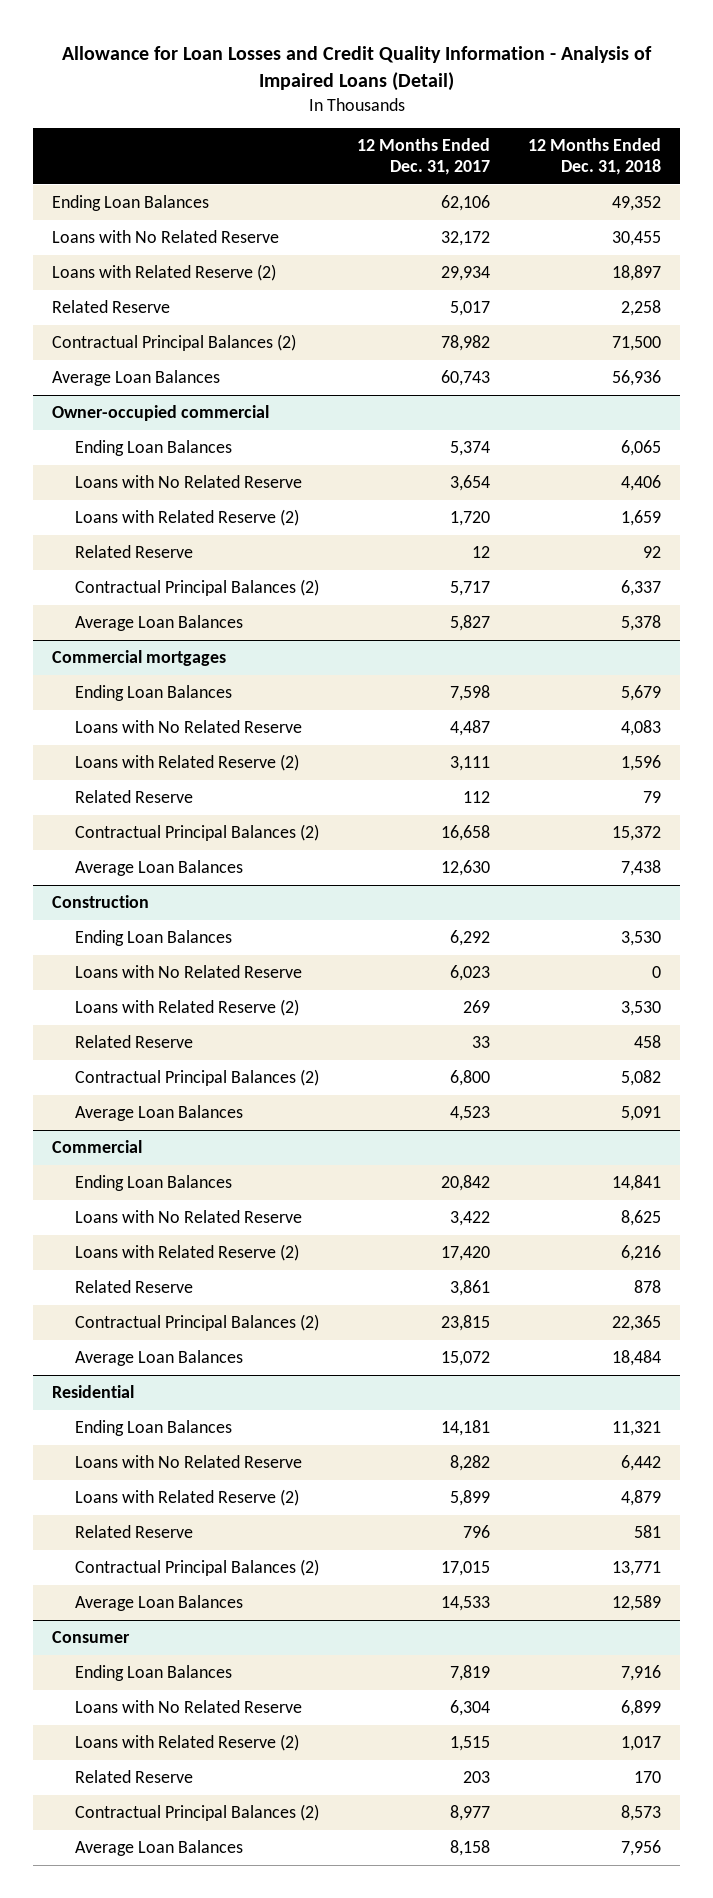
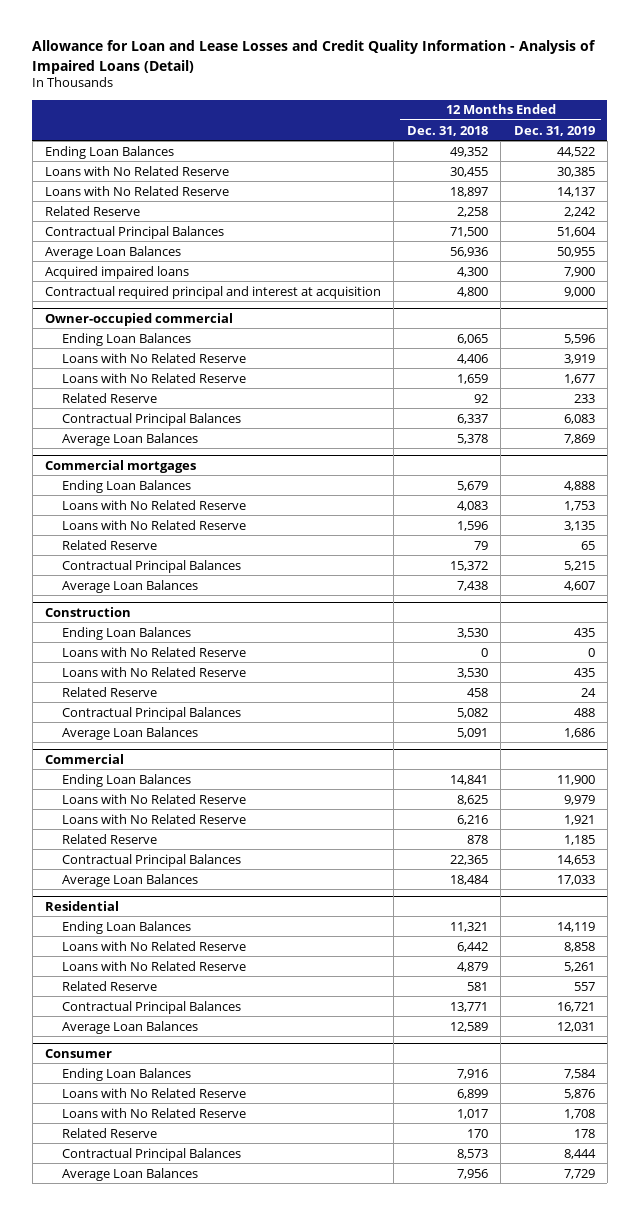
[61,46,652,92] Allowance for Loan Losses and Credit Quality Information - Analysis of Impaired Loans (Detail) -> [32,40,597,74] Allowance for Loan and Lease Losses and Credit Quality Information - Analysis of Impaired Loans (Detail)
[356,138,490,176] 12 Months Ended Dec. 31, 2017 -> none
none -> [513,125,595,136] Dec. 31, 2019
[52,264,277,282] Loans with Related Reserve (2) -> [45,185,230,196] Loans with No Related Reserve
[52,334,297,352] Contractual Principal Balances (2) -> [45,225,225,239] Contractual Principal Balances
none -> [45,265,190,279] Acquired impaired loans
none -> [45,285,382,299] Contractual required principal and interest at acquisition
[74,509,299,527] Loans with Related Reserve (2) -> [61,372,246,383] Loans with No Related Reserve
[74,579,319,597] Contractual Principal Balances (2) -> [61,412,241,426] Contractual Principal Balances
[74,754,299,772] Loans with Related Reserve (2) -> [61,519,246,530] Loans with No Related Reserve
[74,824,319,842] Contractual Principal Balances (2) -> [61,559,241,573] Contractual Principal Balances
[74,999,299,1017] Loans with Related Reserve (2) -> [61,666,246,677] Loans with No Related Reserve
[74,1069,319,1087] Contractual Principal Balances (2) -> [61,706,241,720] Contractual Principal Balances
[74,1244,299,1262] Loans with Related Reserve (2) -> [61,813,246,824] Loans with No Related Reserve
[74,1314,319,1332] Contractual Principal Balances (2) -> [61,853,241,867] Contractual Principal Balances
[74,1489,299,1507] Loans with Related Reserve (2) -> [61,960,246,971] Loans with No Related Reserve
[74,1559,319,1577] Contractual Principal Balances (2) -> [61,1000,241,1014] Contractual Principal Balances
[74,1734,299,1752] Loans with Related Reserve (2) -> [61,1107,246,1118] Loans with No Related Reserve
[74,1804,319,1822] Contractual Principal Balances (2) -> [61,1147,241,1161] Contractual Principal Balances

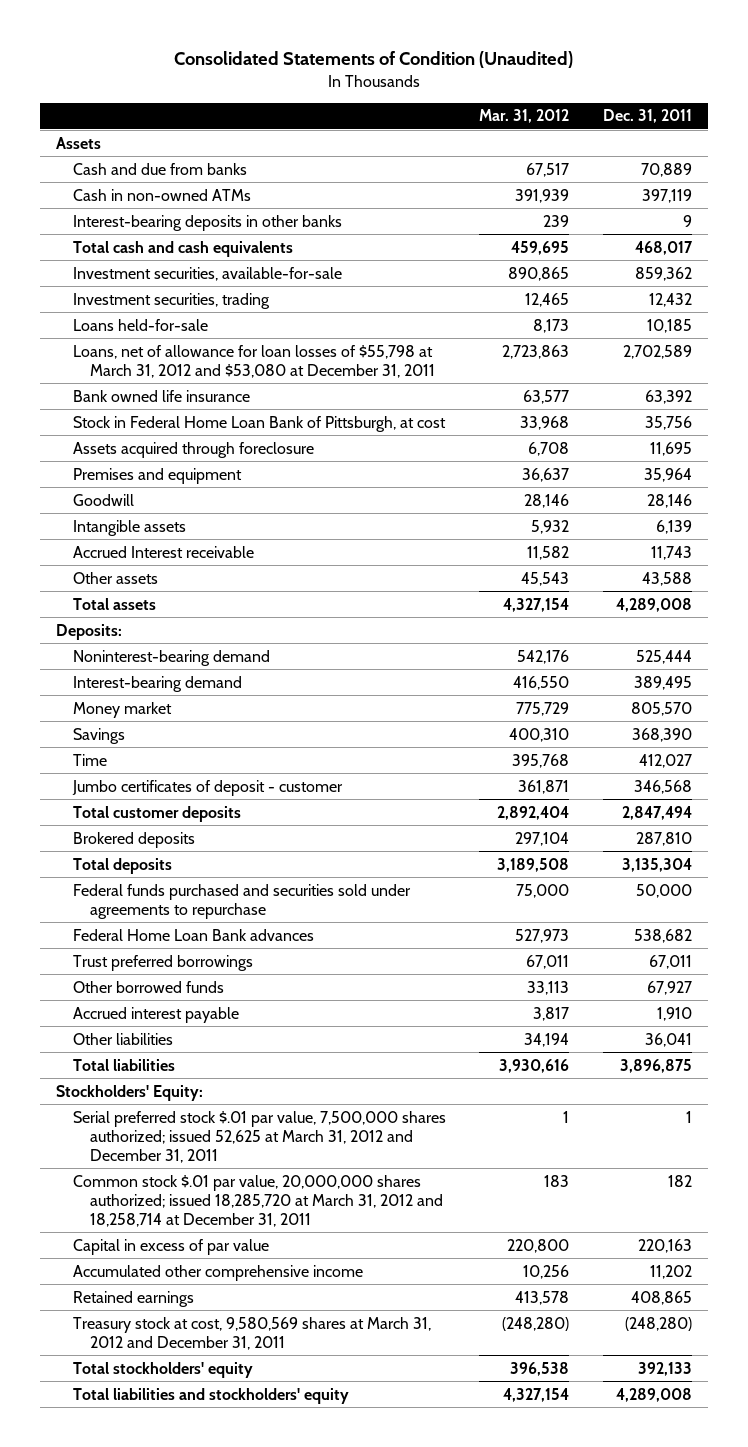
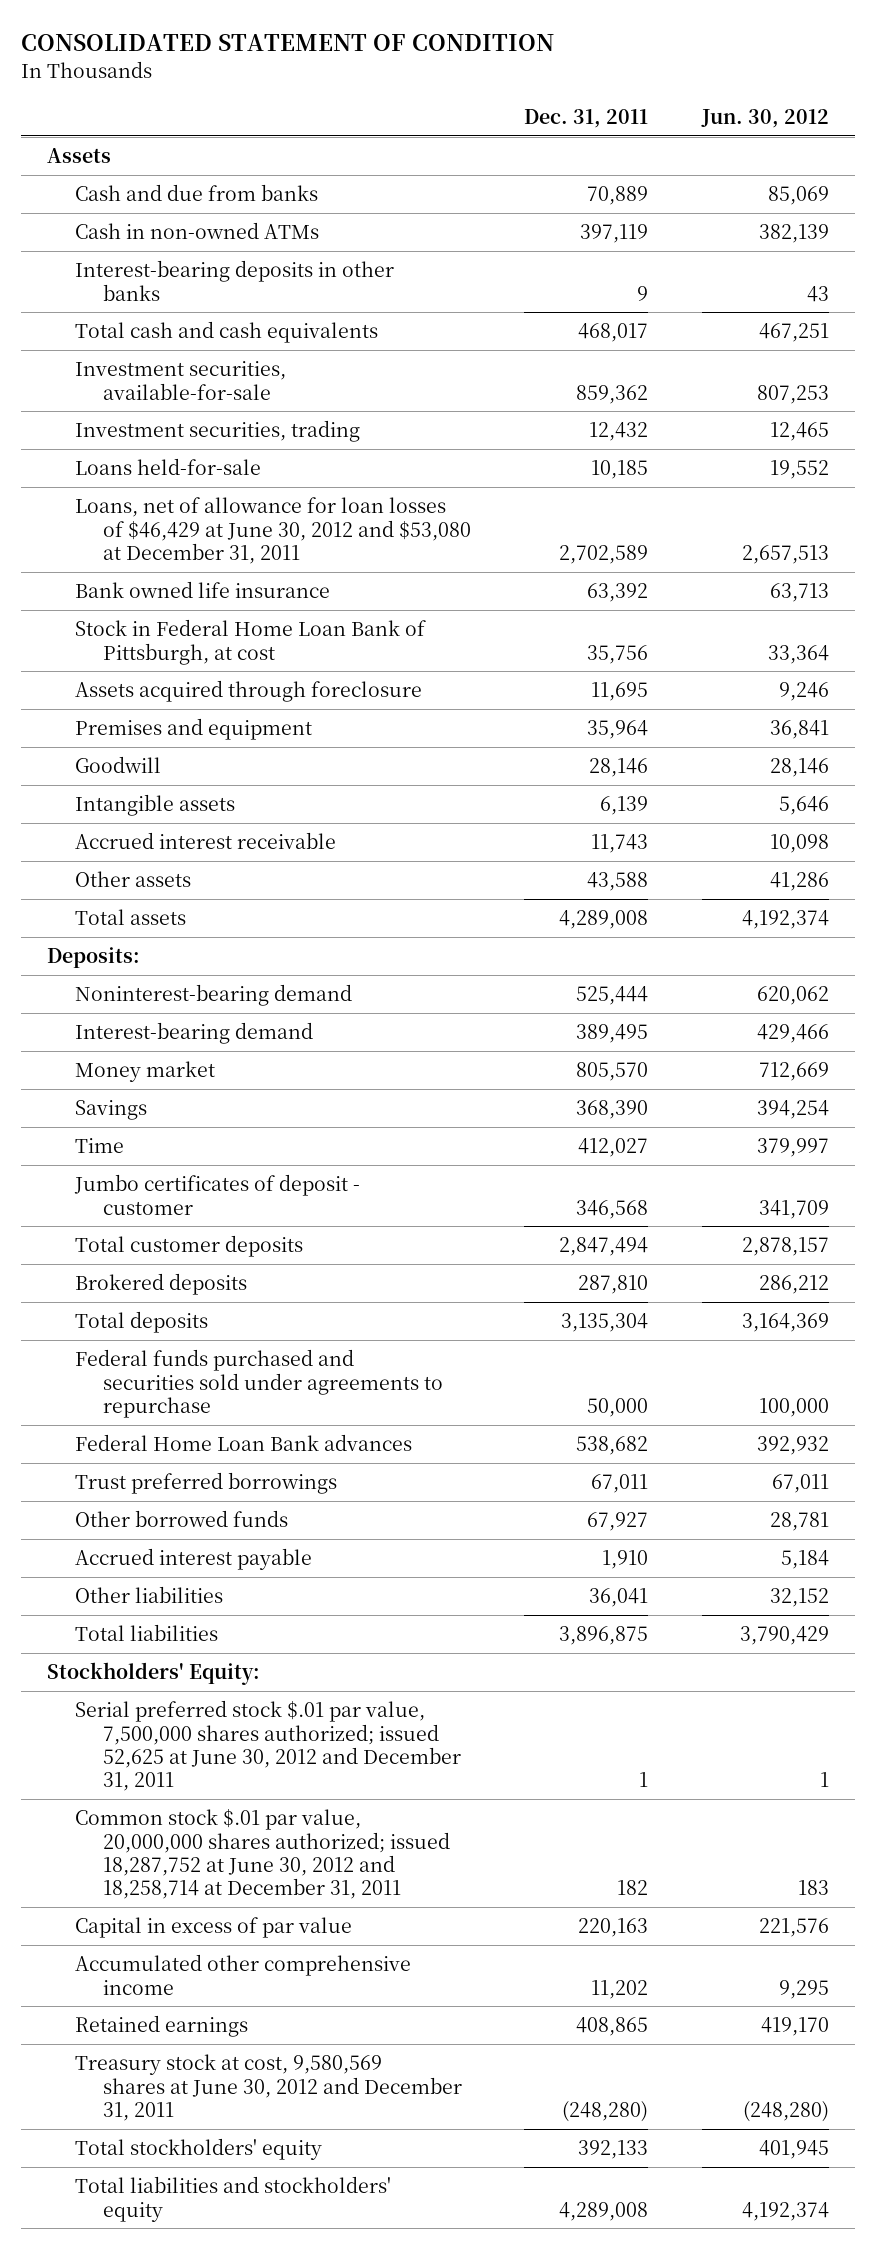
[174,50,574,68] Consolidated Statements of Condition (Unaudited) -> [20,34,554,52] CONSOLIDATED STATEMENT OF CONDITION
[479,109,570,124] Mar. 31, 2012 -> none
none -> [700,108,829,128] Jun. 30, 2012
[73,344,435,378] Loans, net of allowance for loan losses of $55,798 at March 31, 2012 and $53,080 at December 31, 2011 -> [75,497,471,565] Loans, net of allowance for loan losses of $46,429 at June 30, 2012 and $53,080 at December 31, 2011
[73,545,255,558] Accrued Interest receivable -> [75,832,337,850] Accrued interest receivable
[73,1110,447,1163] Serial preferred stock $.01 par value, 7,500,000 shares authorized; issued 52,625 at March 31, 2012 and December 31, 2011 -> [75,1700,461,1792] Serial preferred stock $.01 par value, 7,500,000 shares authorized; issued 52,625 at June 30, 2012 and December 31, 2011
[73,1174,443,1227] Common stock $.01 par value, 20,000,000 shares authorized; issued 18,285,720 at March 31, 2012 and 18,258,714 at December 31, 2011 -> [75,1809,450,1900] Common stock $.01 par value, 20,000,000 shares authorized; issued 18,287,752 at June 30, 2012 and 18,258,714 at December 31, 2011
[73,1316,432,1350] Treasury stock at cost, 9,580,569 shares at March 31, 2012 and December 31, 2011 -> [75,2054,462,2122] Treasury stock at cost, 9,580,569 shares at June 30, 2012 and December 31, 2011

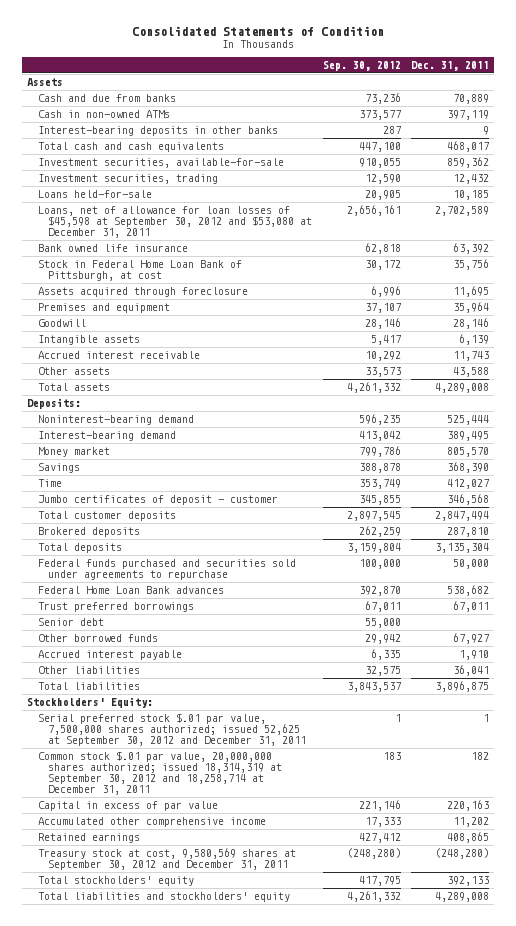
[20,34,554,52] CONSOLIDATED STATEMENT OF CONDITION -> [132,25,385,36] Consolidated Statements of Condition
[700,108,829,128] Jun. 30, 2012 -> none
none -> [322,61,401,72] Sep. 30, 2012
[75,497,471,565] Loans, net of allowance for loan losses of $46,429 at June 30, 2012 and $53,080 at December 31, 2011 -> [37,205,313,239] Loans, net of allowance for loan losses of $45,598 at September 30, 2012 and $53,080 at December 31, 2011
none -> [37,617,104,626] Senior debt
[75,1700,461,1792] Serial preferred stock $.01 par value, 7,500,000 shares authorized; issued 52,625 at June 30, 2012 and December 31, 2011 -> [37,712,307,747] Serial preferred stock $.01 par value, 7,500,000 shares authorized; issued 52,625 at September 30, 2012 and December 31, 2011
[75,1809,450,1900] Common stock $.01 par value, 20,000,000 shares authorized; issued 18,287,752 at June 30, 2012 and 18,258,714 at December 31, 2011 -> [37,750,283,796] Common stock $.01 par value, 20,000,000 shares authorized; issued 18,314,319 at September 30, 2012 and 18,258,714 at December 31, 2011
[75,2054,462,2122] Treasury stock at cost, 9,580,569 shares at June 30, 2012 and December 31, 2011 -> [37,847,296,871] Treasury stock at cost, 9,580,569 shares at September 30, 2012 and December 31, 2011

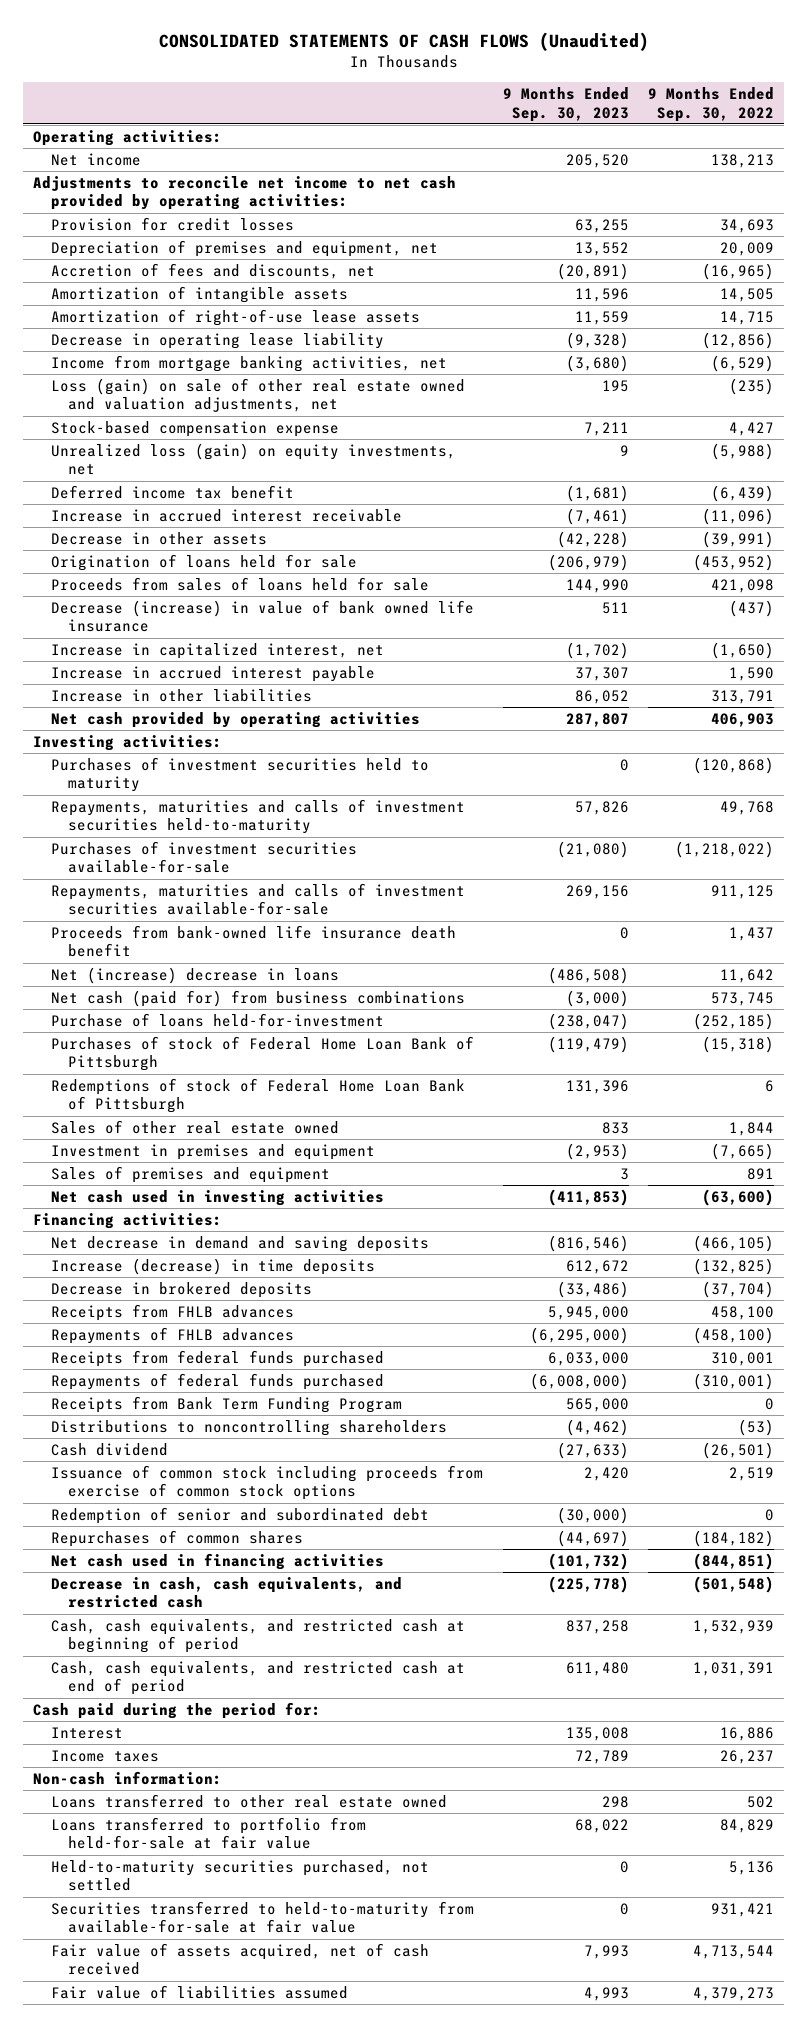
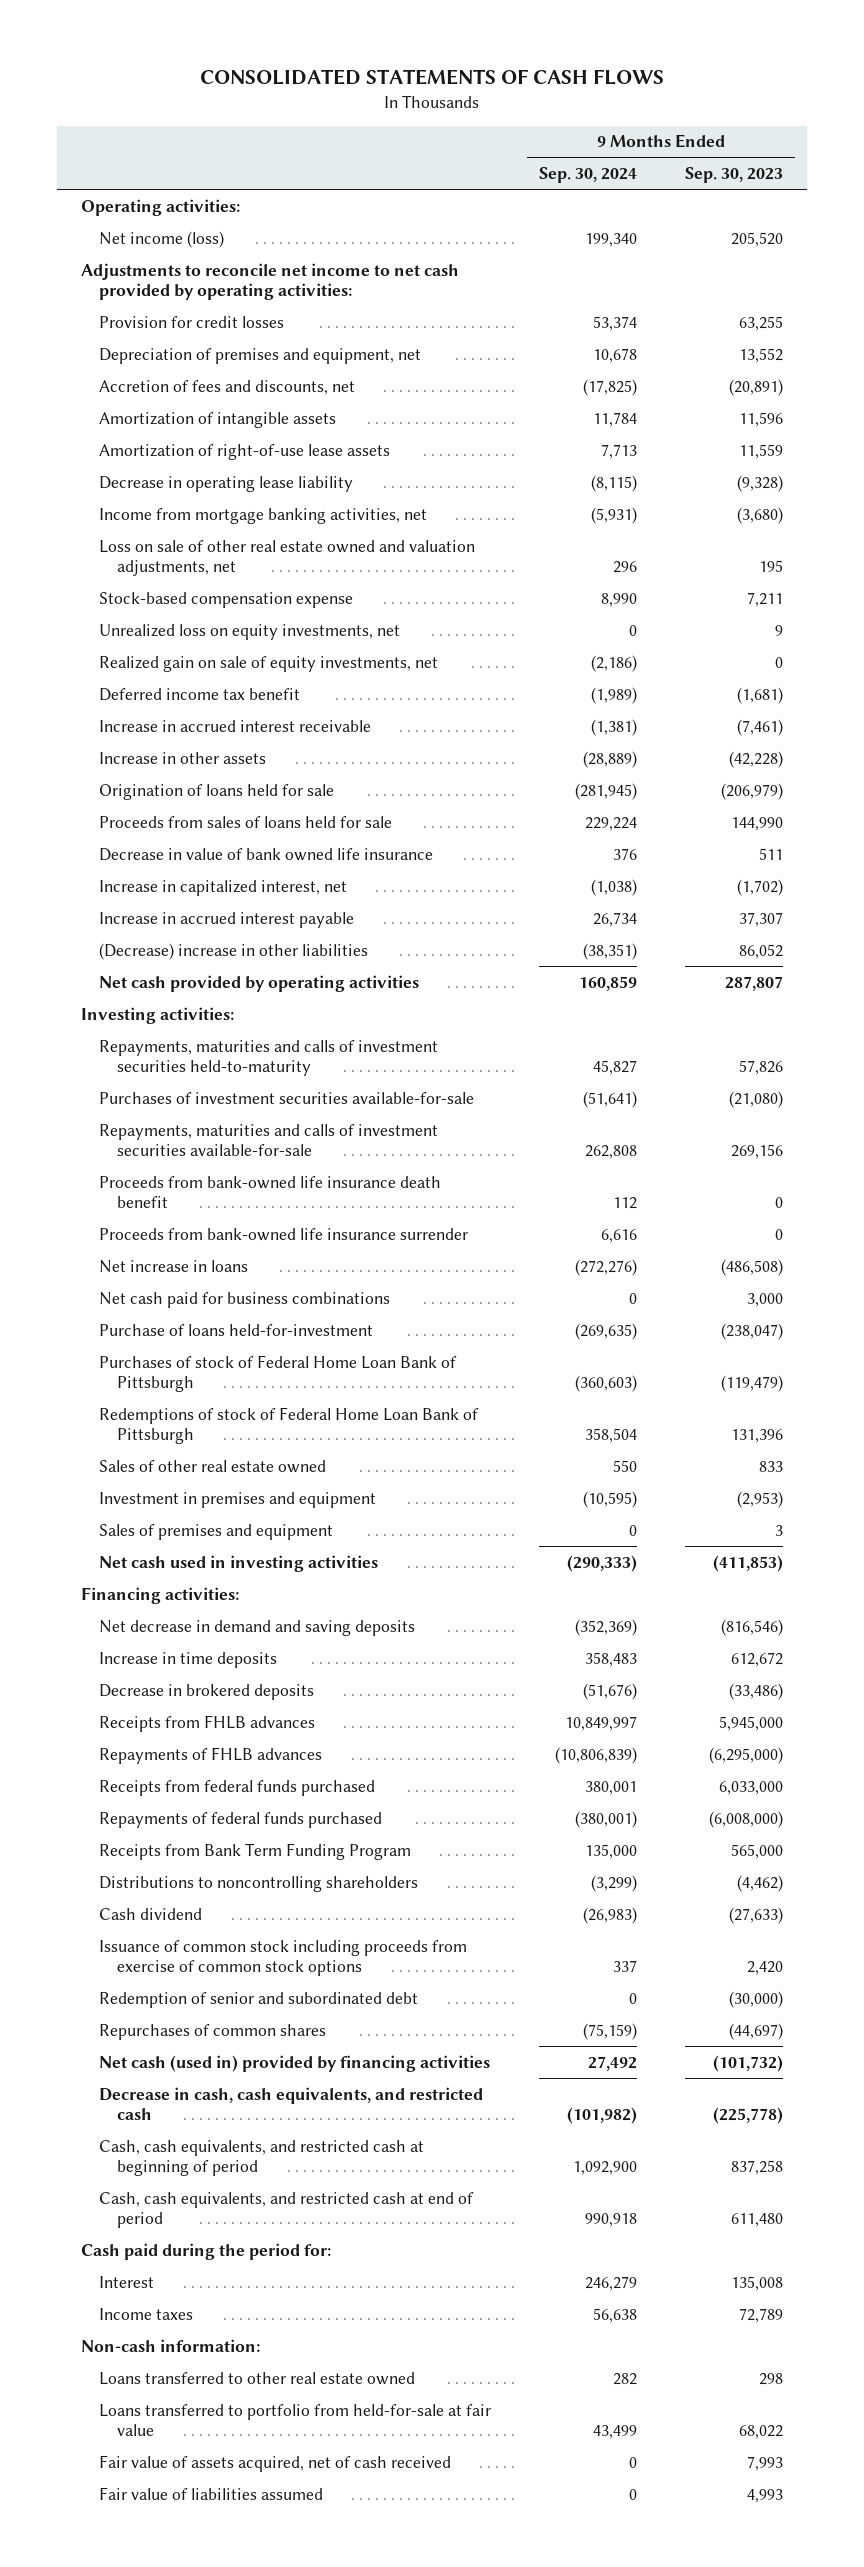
[158,31,649,51] CONSOLIDATED STATEMENTS OF CASH FLOWS (Unaudited) -> [200,69,665,86] CONSOLIDATED STATEMENTS OF CASH FLOWS
[648,86,775,122] 9 Months Ended Sep. 30, 2022 -> none
none -> [539,167,638,184] Sep. 30, 2024
[50,152,141,166] Net income -> [99,230,225,248] Net income (loss)
[50,377,465,413] Loss (gain) on sale of other real estate owned and valuation adjustments, net -> [99,539,476,577] Loss on sale of other real estate owned and valuation adjustments, net
[50,442,456,476] Unrealized loss (gain) on equity investments, net -> [99,623,401,640] Unrealized loss on equity investments, net
none -> [99,655,439,672] Realized gain on sale of equity investments, net
[50,531,267,545] Decrease in other assets -> [99,751,267,764] Increase in other assets
[50,599,474,633] Decrease (increase) in value of bank owned life insurance -> [99,847,434,861] Decrease in value of bank owned life insurance
[50,688,312,702] Increase in other liabilities -> [99,942,369,960] (Decrease) increase in other liabilities
[50,756,429,793] Purchases of investment securities held to maturity -> none
none -> [99,1227,469,1241] Proceeds from bank-owned life insurance surrender
[50,966,339,984] Net (increase) decrease in loans -> [99,1259,249,1273] Net increase in loans
[50,989,465,1007] Net cash (paid for) from business combinations -> [99,1291,391,1308] Net cash paid for business combinations
[565,989,629,1007] (3,000) -> [747,1292,784,1307] 3,000
[50,1257,375,1275] Increase (decrease) in time deposits -> [99,1651,278,1668] Increase in time deposits
[50,1552,384,1570] Net cash used in financing activities -> [99,2054,491,2072] Net cash (used in) provided by financing activities
[50,1859,429,1892] Held-to-maturity securities purchased, not settled -> none
[50,1900,474,1934] Securities transferred to held-to-maturity from available-for-sale at fair value -> none

